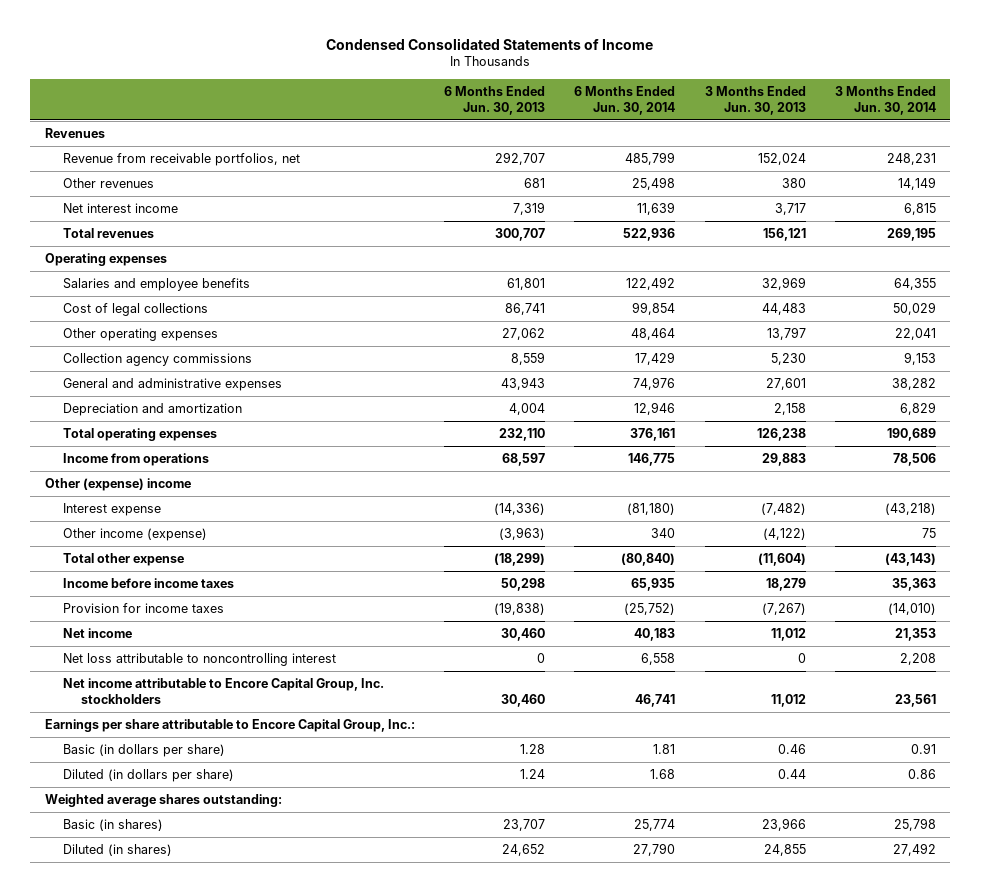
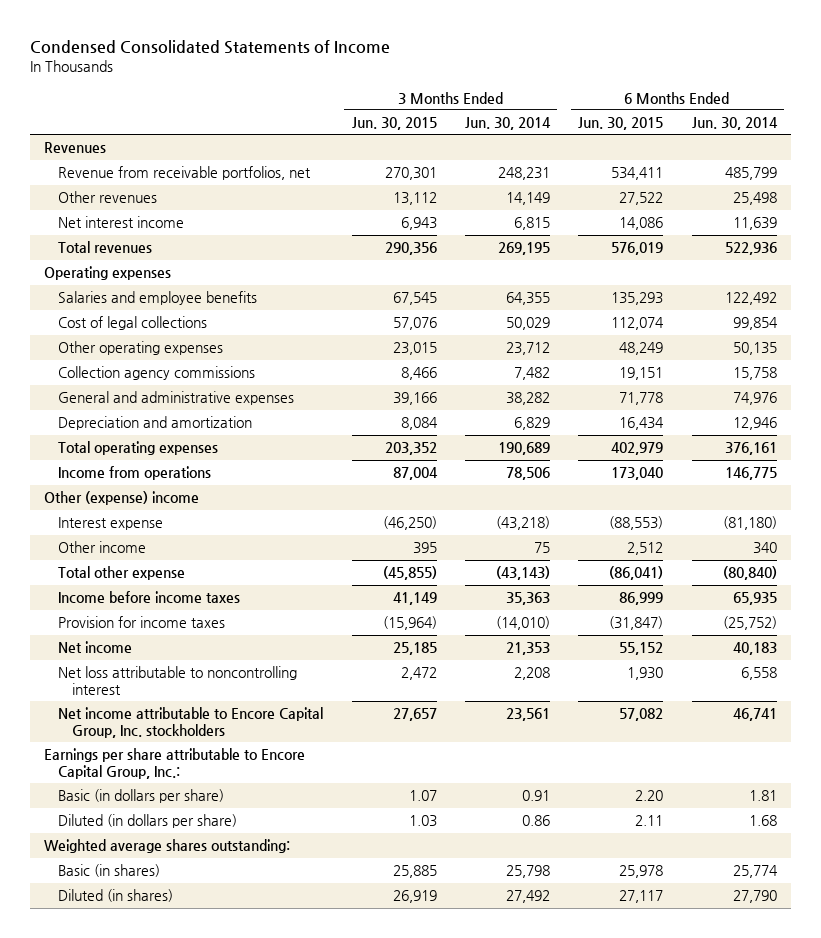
[444,85,546,115] 6 Months Ended Jun. 30, 2013 -> none
[704,85,806,115] 3 Months Ended Jun. 30, 2013 -> none
none -> [351,117,437,131] Jun. 30, 2015
none -> [578,117,664,131] Jun. 30, 2015
[631,328,676,341] 48,464 -> [732,342,777,356] 50,135
[894,328,936,341] 22,041 -> [505,342,550,356] 23,712
[635,352,676,366] 17,429 -> [732,367,777,381] 15,758
[903,352,936,366] 9,153 -> [513,367,550,381] 7,482
[63,528,208,542] Other income (expense) -> [58,541,147,554] Other income

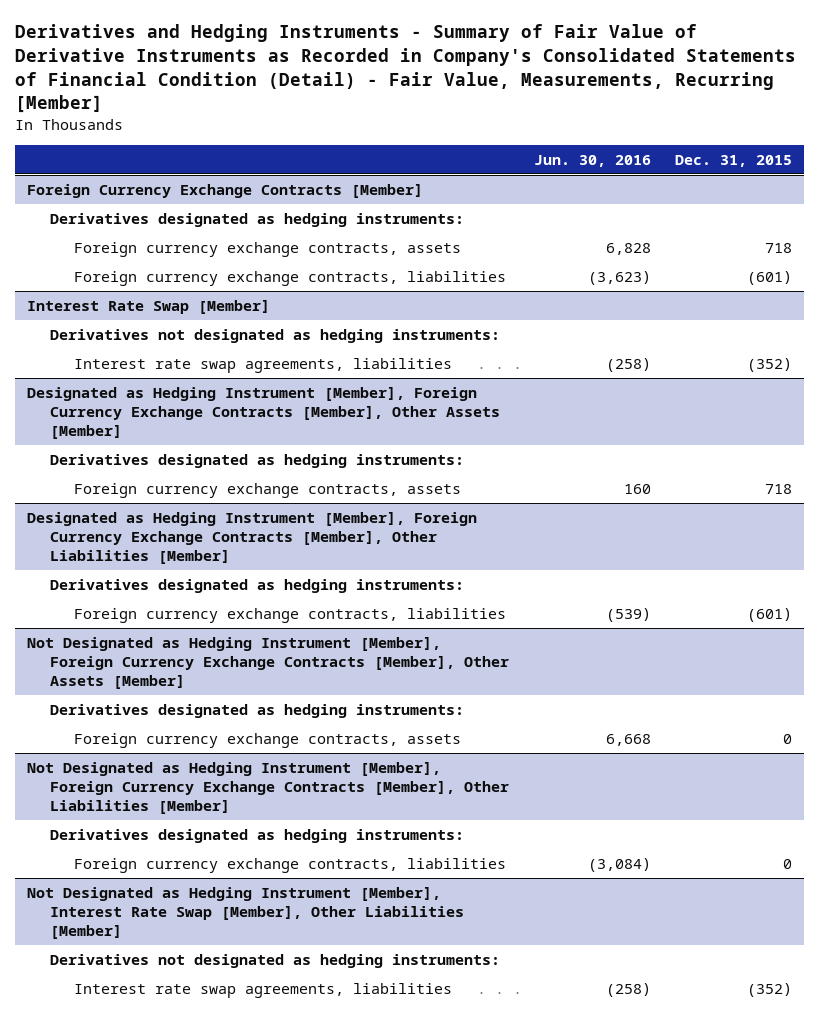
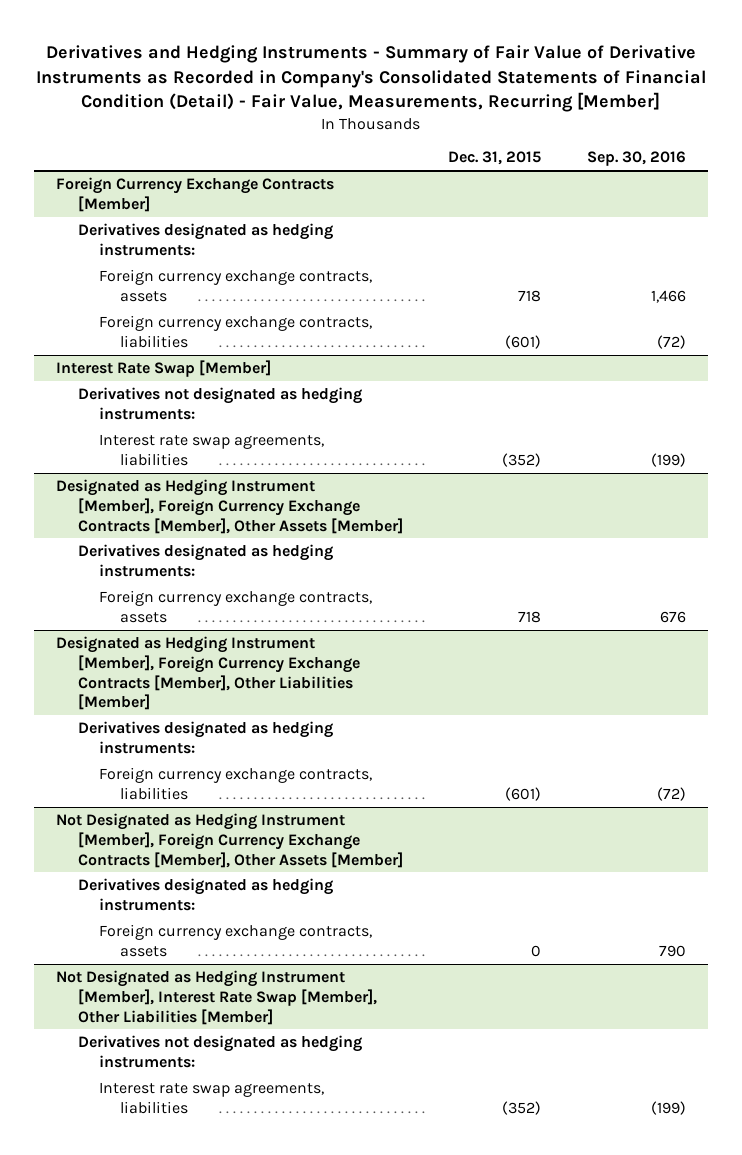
[533,154,651,167] Jun. 30, 2016 -> none
none -> [586,151,686,167] Sep. 30, 2016
[27,761,510,814] Not Designated as Hedging Instrument [Member], Foreign Currency Exchange Contracts [Member], Other Liabilities [Member] -> none
[50,828,465,843] Derivatives designated as hedging instruments: -> none
[73,857,506,873] Foreign currency exchange contracts, liabilities -> none

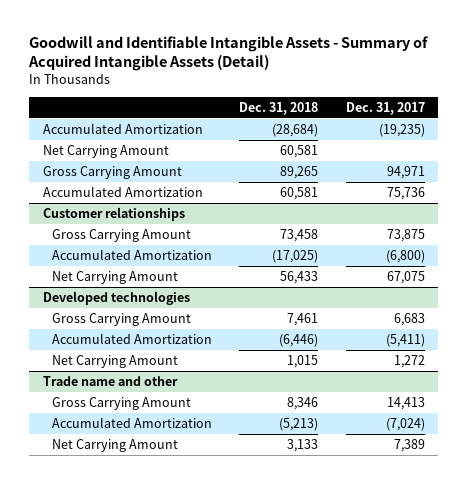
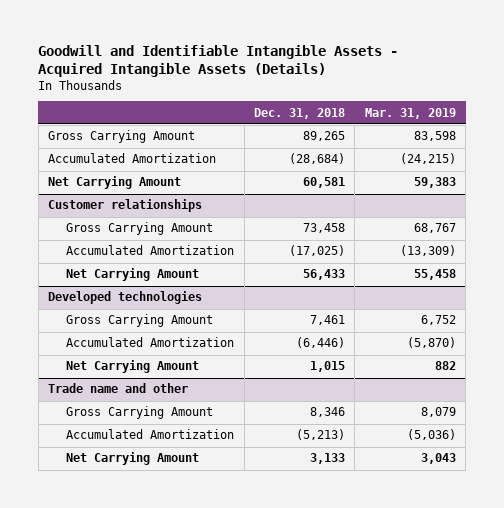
[27,36,428,72] Goodwill and Identifiable Intangible Assets - Summary of Acquired Intangible Assets (Detail) -> [38,45,399,78] Goodwill and Identifiable Intangible Assets - Acquired Intangible Assets (Details)
[345,101,425,115] Dec. 31, 2017 -> none
none -> [364,107,456,119] Mar. 31, 2019
[42,166,182,180] Gross Carrying Amount -> [48,130,196,144] Gross Carrying Amount
[42,186,203,198] Accumulated Amortization -> none

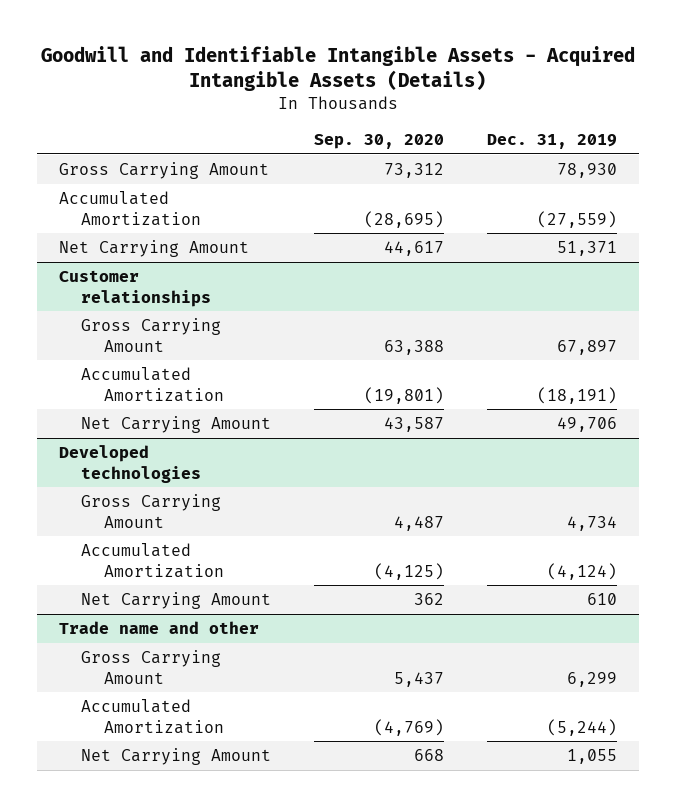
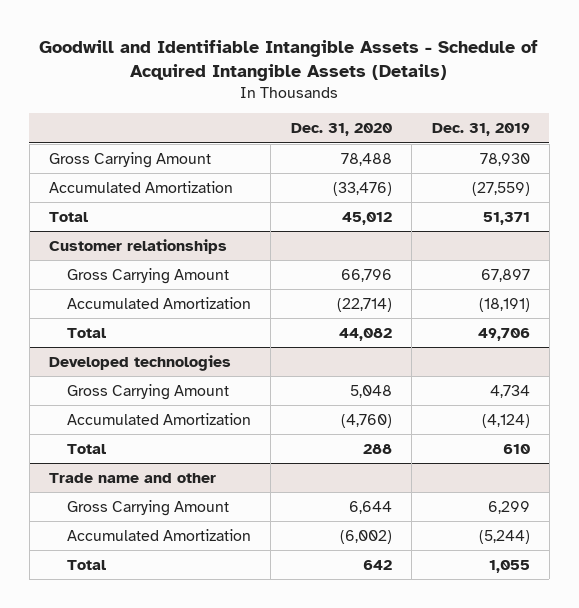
[40,46,635,92] Goodwill and Identifiable Intangible Assets - Acquired Intangible Assets (Details) -> [39,40,539,82] Goodwill and Identifiable Intangible Assets - Schedule of Acquired Intangible Assets (Details)
[314,134,445,150] Sep. 30, 2020 -> none
none -> [290,123,392,137] Dec. 31, 2020
[58,240,249,258] Net Carrying Amount -> [49,211,89,222] Total
[81,416,272,434] Net Carrying Amount -> [67,327,107,338] Total
[81,592,272,610] Net Carrying Amount -> [67,443,107,454] Total
[81,748,272,766] Net Carrying Amount -> [67,559,107,570] Total

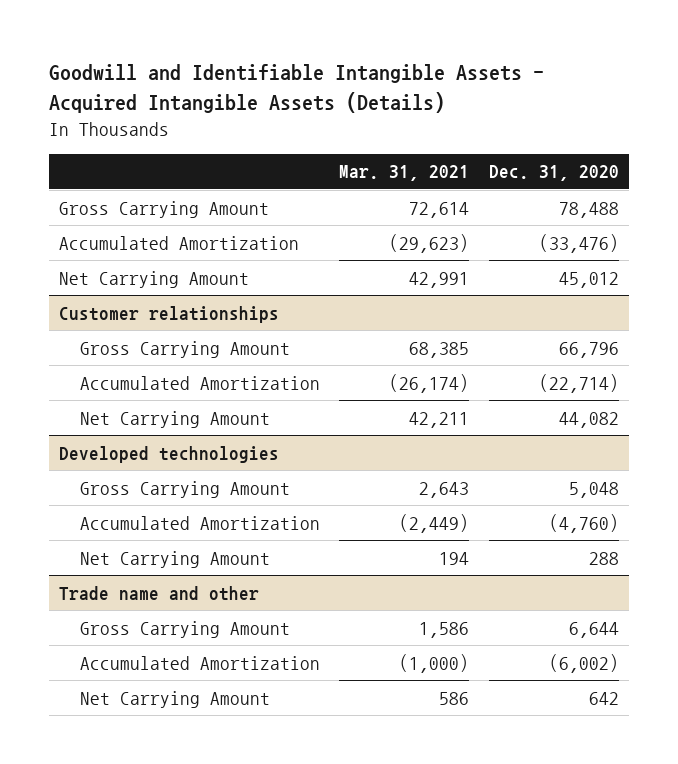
[39,40,539,82] Goodwill and Identifiable Intangible Assets - Schedule of Acquired Intangible Assets (Details) -> [49,64,545,113] Goodwill and Identifiable Intangible Assets - Acquired Intangible Assets (Details)
[431,123,530,137] Dec. 31, 2019 -> none
none -> [339,165,470,182] Mar. 31, 2021
[49,211,89,222] Total -> [59,270,250,288] Net Carrying Amount
[67,327,107,338] Total -> [79,410,270,428] Net Carrying Amount
[67,443,107,454] Total -> [79,550,270,568] Net Carrying Amount
[67,559,107,570] Total -> [79,690,270,708] Net Carrying Amount

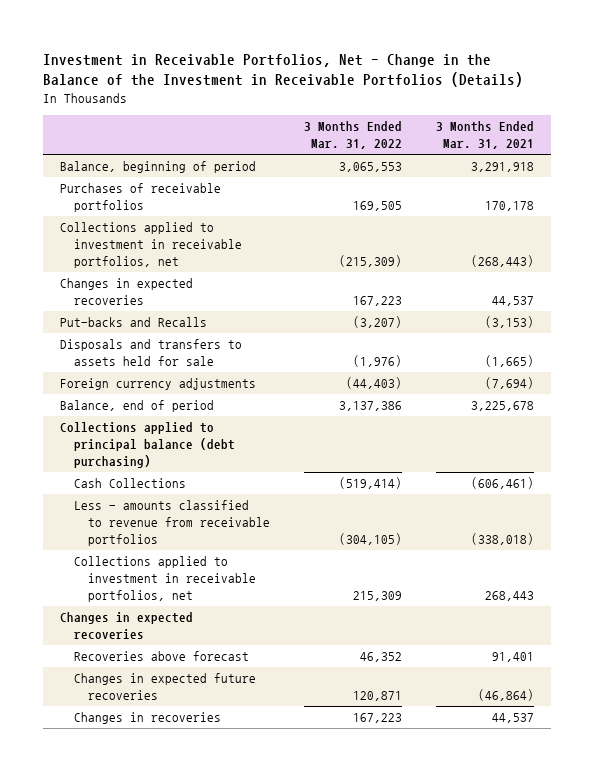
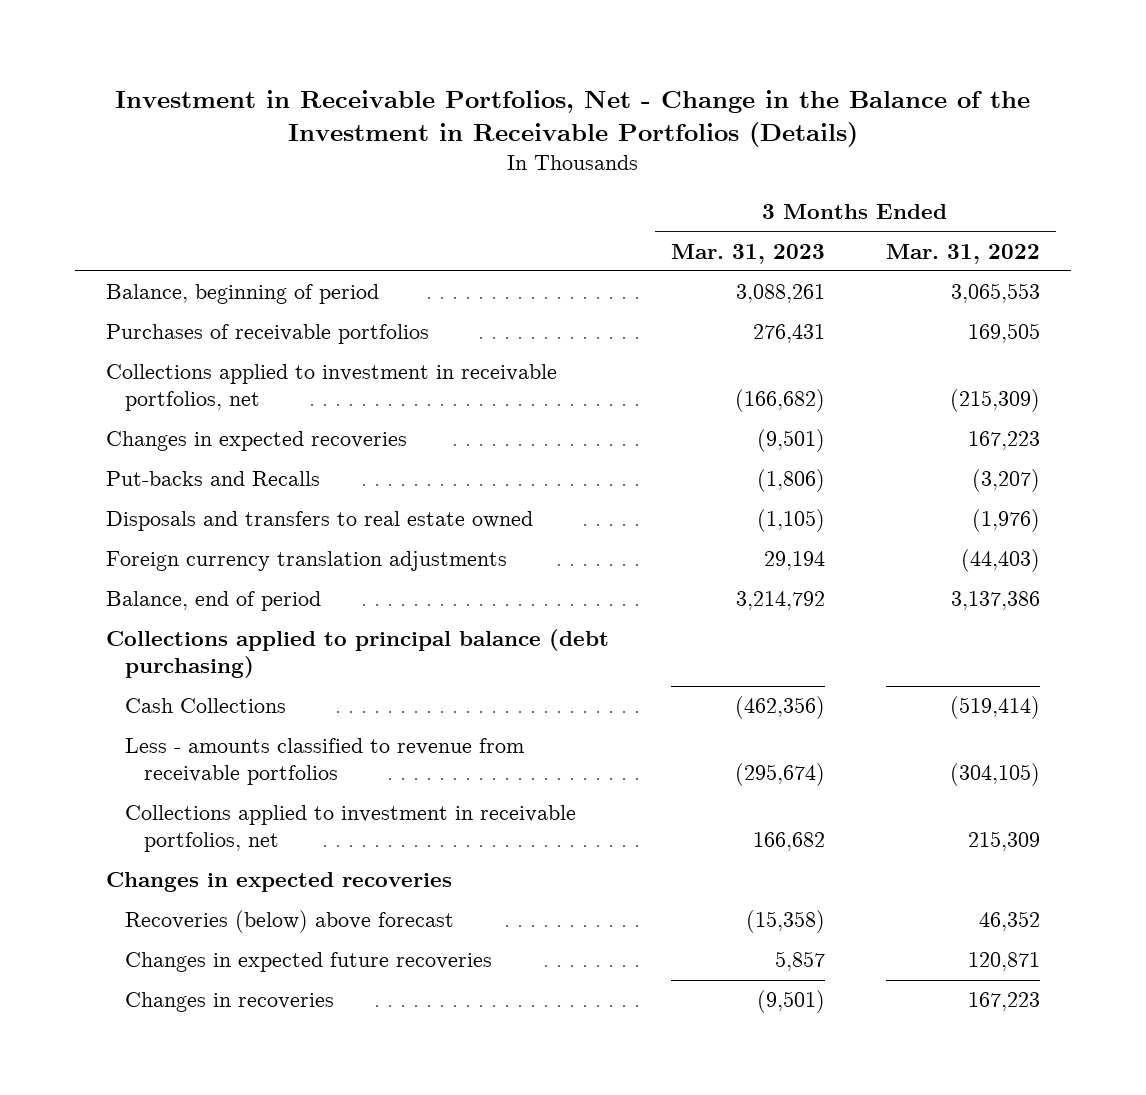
[436,121,535,150] 3 Months Ended Mar. 31, 2021 -> none
none -> [670,243,825,264] Mar. 31, 2023
[60,339,243,367] Disposals and transfers to assets held for sale -> [105,511,533,532] Disposals and transfers to real estate owned
[60,378,257,391] Foreign currency adjustments -> [105,551,507,572] Foreign currency translation adjustments
[73,651,249,662] Recoveries above forecast -> [124,910,454,934] Recoveries (below) above forecast

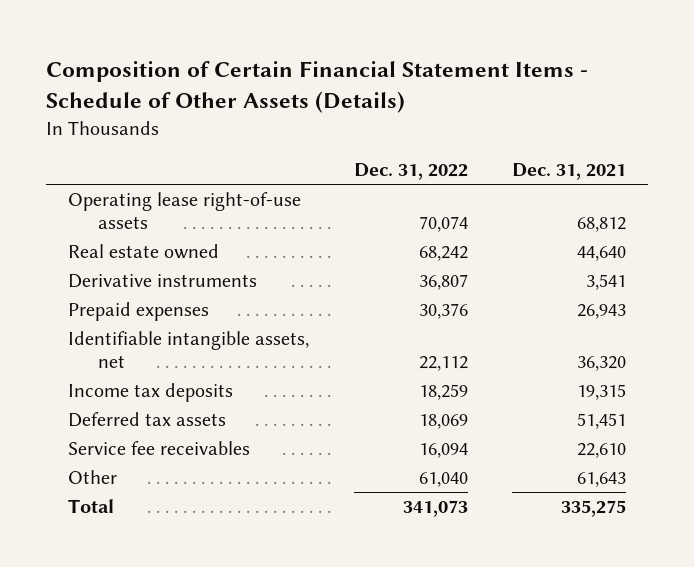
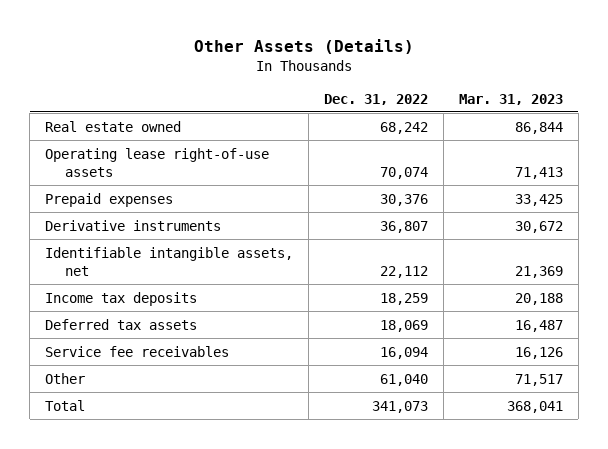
[45,60,588,114] Composition of Certain Financial Statement Items - Schedule of Other Assets (Details) -> [194,38,415,54] Other Assets (Details)
[511,163,626,181] Dec. 31, 2021 -> none
none -> [458,93,563,105] Mar. 31, 2023
[68,191,302,230] Operating lease right-of-use assets -> [45,147,270,177] Operating lease right-of-use assets
[68,273,258,288] Derivative instruments -> [45,219,222,231] Derivative instruments

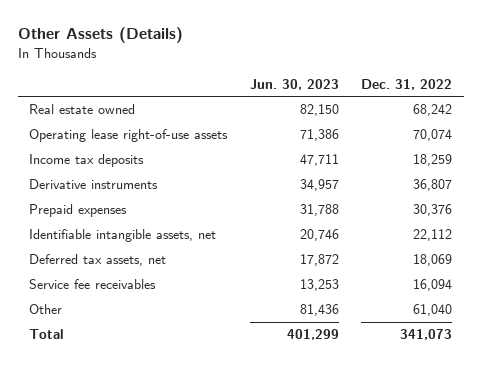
[458,93,563,105] Mar. 31, 2023 -> none
none -> [249,78,339,90] Jun. 30, 2023
[45,291,198,306] Income tax deposits -> [29,154,145,168] Income tax deposits
[45,192,174,207] Prepaid expenses -> [29,204,128,218] Prepaid expenses
[45,318,198,330] Deferred tax assets -> [29,254,167,267] Deferred tax assets, net

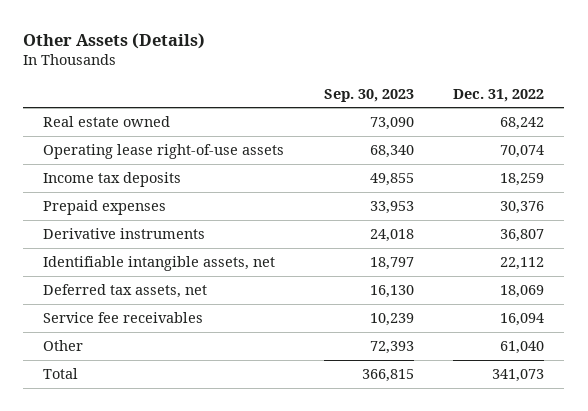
[249,78,339,90] Jun. 30, 2023 -> none
none -> [323,88,414,102] Sep. 30, 2023
[29,179,159,190] Derivative instruments -> [43,228,206,240] Derivative instruments

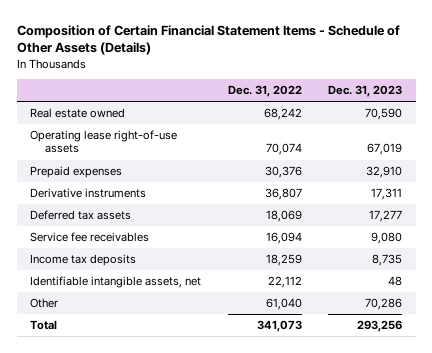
[23,32,206,49] Other Assets (Details) -> [16,24,400,56] Composition of Certain Financial Statement Items - Schedule of Other Assets (Details)
[323,88,414,102] Sep. 30, 2023 -> none
none -> [328,85,403,98] Dec. 31, 2023
[43,284,208,299] Deferred tax assets, net -> [30,210,132,221] Deferred tax assets
[43,172,182,188] Income tax deposits -> [30,254,137,267] Income tax deposits
[43,256,276,272] Identifiable intangible assets, net -> [30,276,202,289] Identifiable intangible assets, net

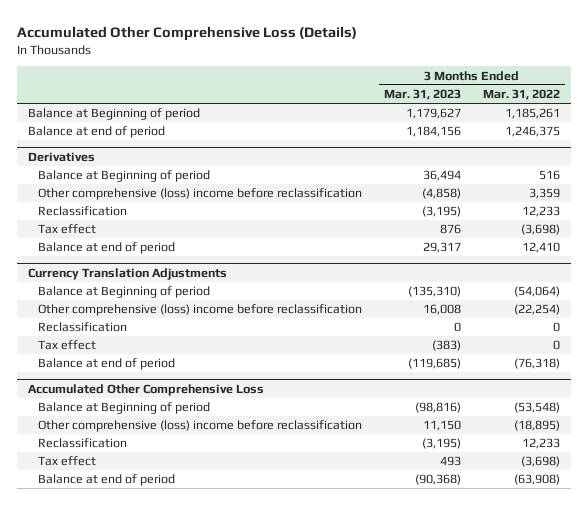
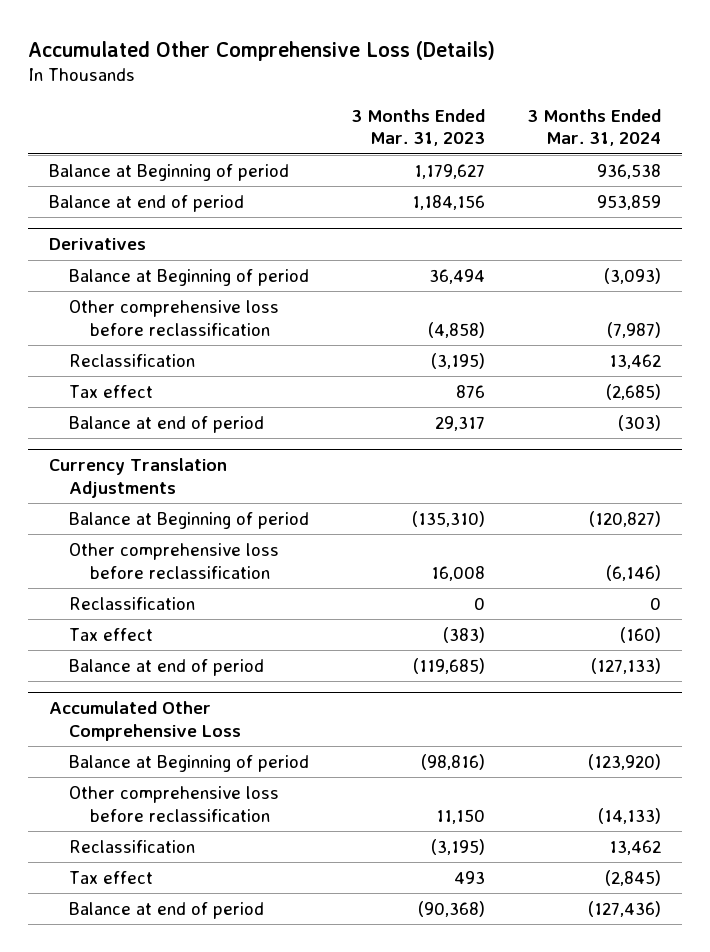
[483,89,561,101] Mar. 31, 2022 -> none
none -> [526,108,661,147] 3 Months Ended Mar. 31, 2024
[38,188,363,201] Other comprehensive (loss) income before reclassification -> [69,299,280,336] Other comprehensive loss before reclassification
[38,304,363,317] Other comprehensive (loss) income before reclassification -> [69,542,280,579] Other comprehensive loss before reclassification
[38,420,363,433] Other comprehensive (loss) income before reclassification -> [69,785,280,822] Other comprehensive loss before reclassification

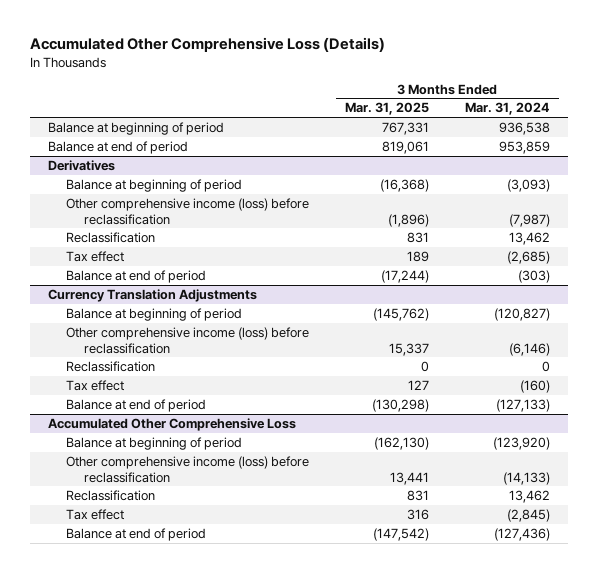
[351,108,486,147] 3 Months Ended Mar. 31, 2023 -> none
none -> [344,102,429,116] Mar. 31, 2025
[48,163,289,181] Balance at Beginning of period -> [47,121,224,135] Balance at beginning of period
[69,268,310,286] Balance at Beginning of period -> [65,178,242,192] Balance at beginning of period
[69,299,280,336] Other comprehensive loss before reclassification -> [65,197,309,225] Other comprehensive income (loss) before reclassification
[69,511,310,529] Balance at Beginning of period -> [65,307,242,321] Balance at beginning of period
[69,542,280,579] Other comprehensive loss before reclassification -> [65,326,309,354] Other comprehensive income (loss) before reclassification
[69,754,310,772] Balance at Beginning of period -> [65,436,242,450] Balance at beginning of period
[69,785,280,822] Other comprehensive loss before reclassification -> [65,455,309,483] Other comprehensive income (loss) before reclassification

